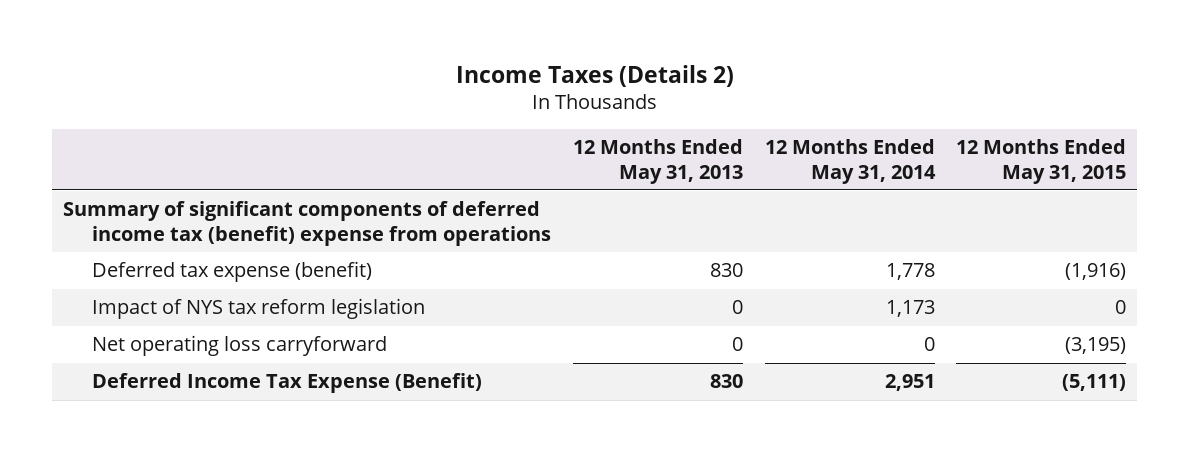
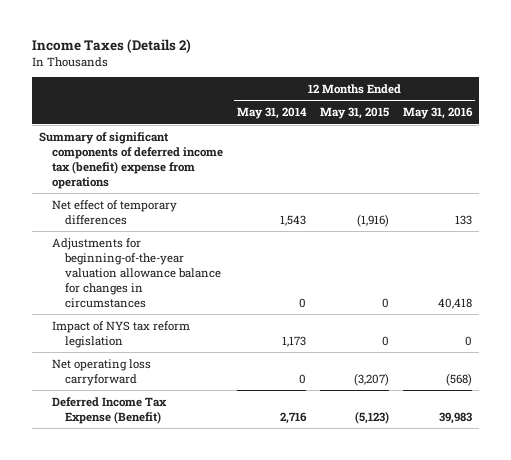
[572,138,743,184] 12 Months Ended May 31, 2013 -> none
none -> [402,107,473,120] May 31, 2016
[91,261,372,283] Deferred tax expense (benefit) -> none
none -> [52,199,178,225] Net effect of temporary differences
none -> [52,237,222,308] Adjustments for beginning-of-the-year valuation allowance balance for changes in circumstances
[1065,337,1127,355] (3,195) -> [354,372,390,386] (3,207)
[884,374,935,392] 2,951 -> [280,411,308,424] 2,716
[1062,374,1127,392] (5,111) -> [355,410,390,424] (5,123)

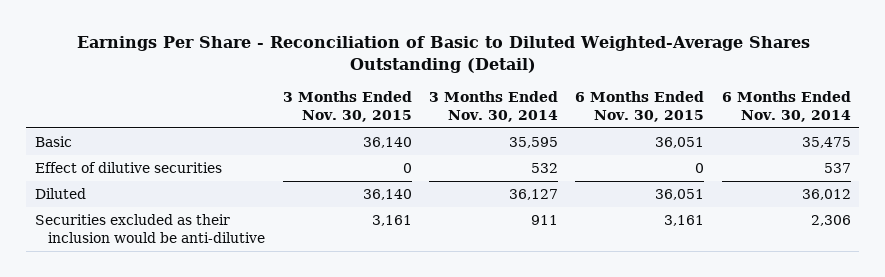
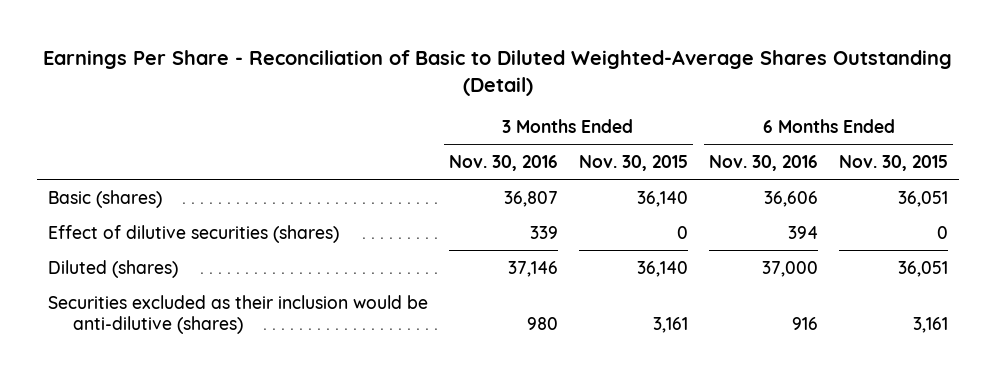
[429,91,559,122] 3 Months Ended Nov. 30, 2014 -> none
[721,91,851,122] 6 Months Ended Nov. 30, 2014 -> none
none -> [448,154,558,171] Nov. 30, 2016
none -> [709,154,819,171] Nov. 30, 2016
[34,136,72,148] Basic -> [47,189,162,208] Basic (shares)
[34,162,222,174] Effect of dilutive securities -> [47,224,339,243] Effect of dilutive securities (shares)
[34,188,86,200] Diluted -> [47,259,178,278] Diluted (shares)
[34,214,266,243] Securities excluded as their inclusion would be anti-dilutive -> [47,294,428,335] Securities excluded as their inclusion would be anti-dilutive (shares)

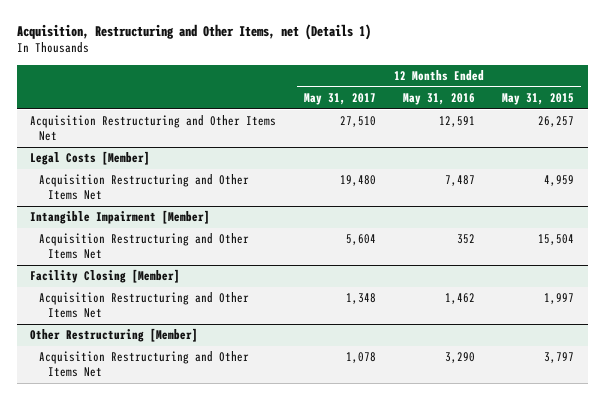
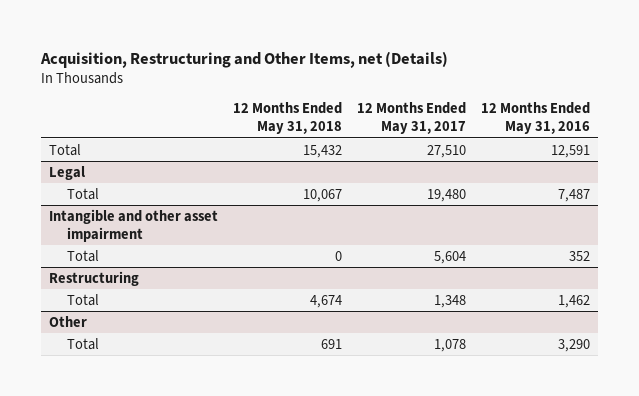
[16,23,371,40] Acquisition, Restructuring and Other Items, net (Details 1) -> [40,50,449,68] Acquisition, Restructuring and Other Items, net (Details)
[502,92,575,105] May 31, 2015 -> none
none -> [233,102,343,135] 12 Months Ended May 31, 2018
[30,115,277,141] Acquisition Restructuring and Other Items Net -> [49,143,82,156] Total
[30,151,151,166] Legal Costs [Member] -> [49,165,86,180] Legal
[39,174,250,200] Acquisition Restructuring and Other Items Net -> [66,187,99,200] Total
[30,210,211,225] Intangible Impairment [Member] -> [49,208,219,242] Intangible and other asset impairment
[39,233,250,259] Acquisition Restructuring and Other Items Net -> [66,249,99,262] Total
[30,269,181,284] Facility Closing [Member] -> [49,270,140,286] Restructuring
[39,292,250,318] Acquisition Restructuring and Other Items Net -> [66,293,99,306] Total
[30,328,199,343] Other Restructuring [Member] -> [49,315,88,327] Other
[39,351,250,377] Acquisition Restructuring and Other Items Net -> [66,337,99,350] Total

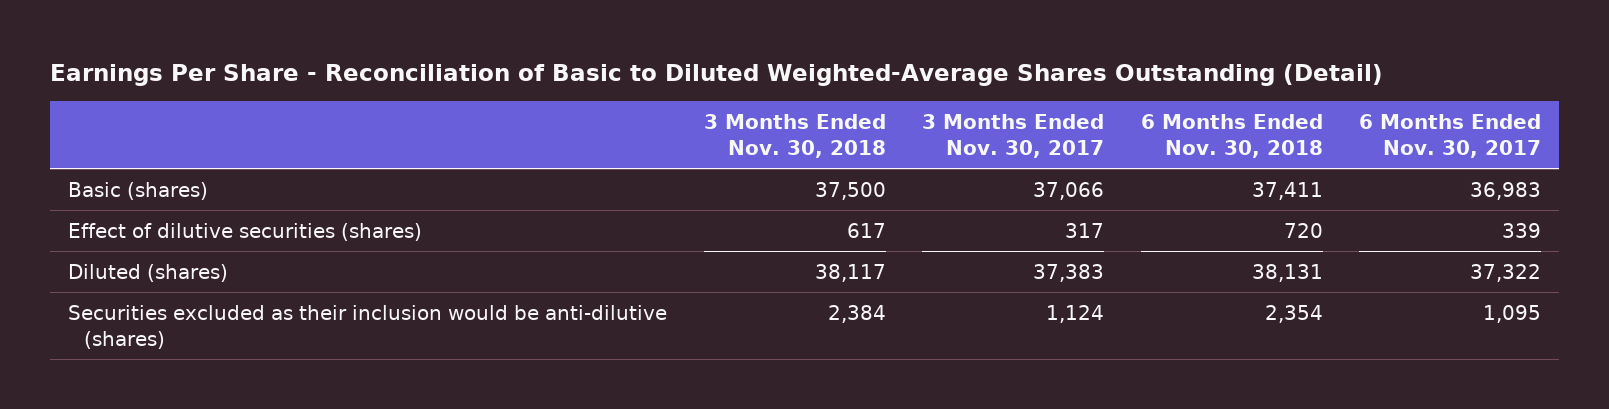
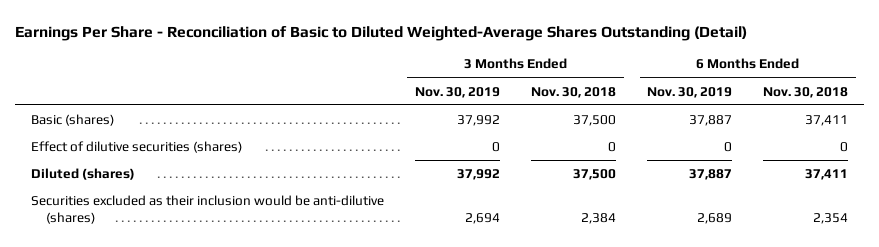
[922,114,1105,159] 3 Months Ended Nov. 30, 2017 -> none
[1358,114,1541,159] 6 Months Ended Nov. 30, 2017 -> none
none -> [415,86,501,98] Nov. 30, 2019
none -> [647,86,733,98] Nov. 30, 2019
[846,223,886,239] 617 -> [608,142,617,153] 0
[1283,223,1323,239] 720 -> [840,142,849,153] 0
[814,264,886,283] 38,117 -> [573,169,617,181] 37,500
[1251,264,1323,283] 38,131 -> [805,169,849,181] 37,411

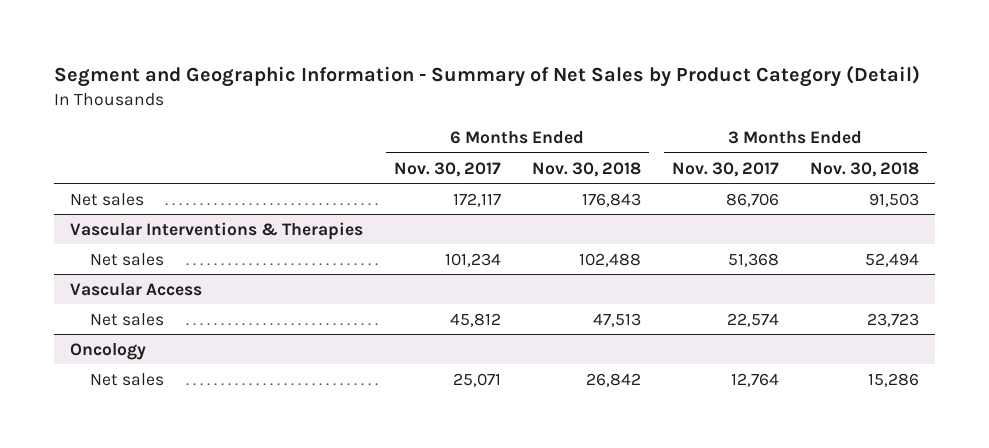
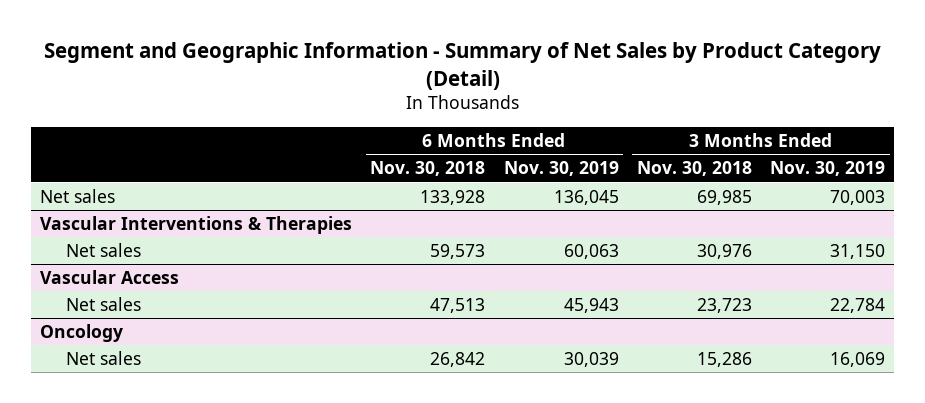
[393,161,501,177] Nov. 30, 2017 -> none
[671,161,779,177] Nov. 30, 2017 -> none
none -> [503,161,619,177] Nov. 30, 2019
none -> [770,161,886,177] Nov. 30, 2019
[581,192,641,207] 176,843 -> [420,190,486,206] 133,928
[868,192,919,207] 91,503 -> [696,190,752,206] 69,985
[578,252,641,267] 102,488 -> [430,244,486,260] 59,573
[864,252,919,267] 52,494 -> [696,244,752,260] 30,976

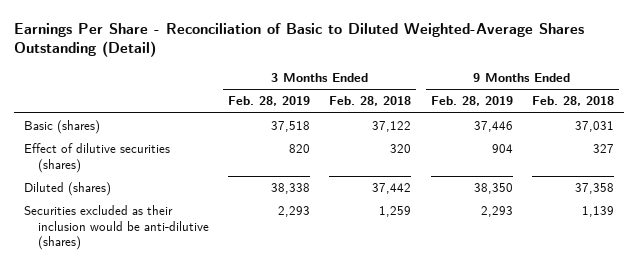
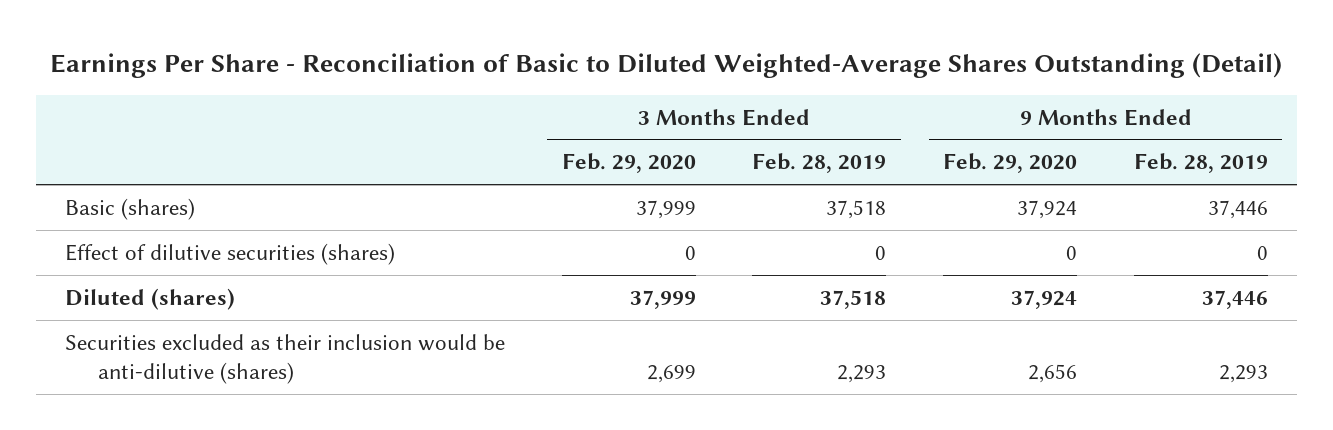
[329,96,412,107] Feb. 28, 2018 -> none
[531,96,614,107] Feb. 28, 2018 -> none
none -> [561,153,696,174] Feb. 29, 2020
none -> [943,153,1078,174] Feb. 29, 2020
[288,144,310,154] 820 -> [875,245,887,260] 0
[491,144,513,154] 904 -> [1257,245,1269,260] 0
[270,183,310,195] 38,338 -> [820,289,887,309] 37,518
[473,183,513,195] 38,350 -> [1202,289,1269,309] 37,446

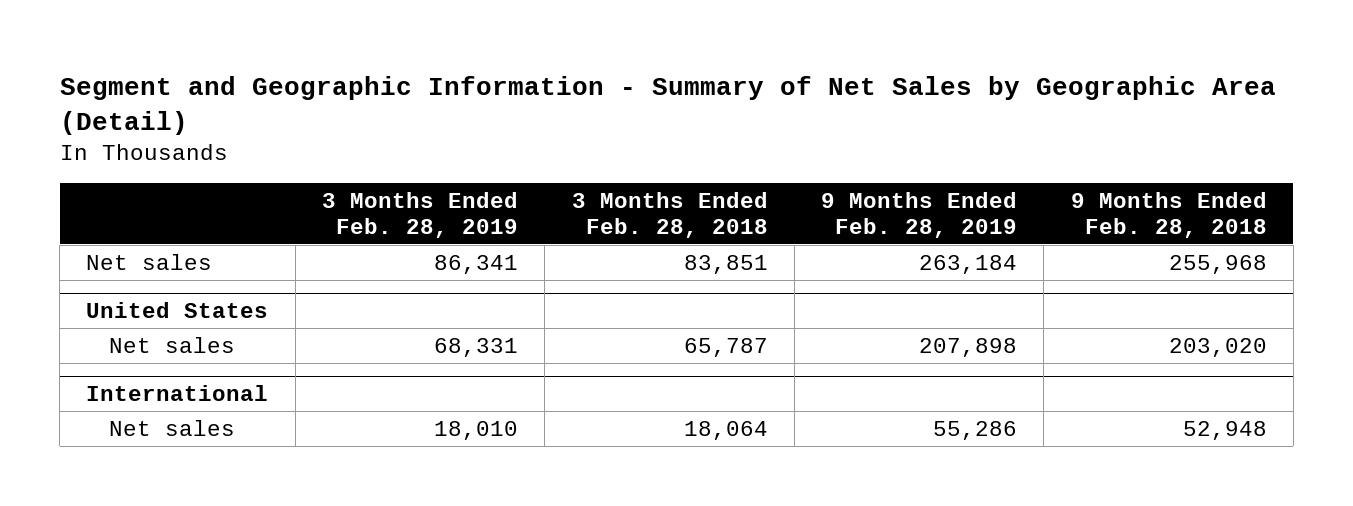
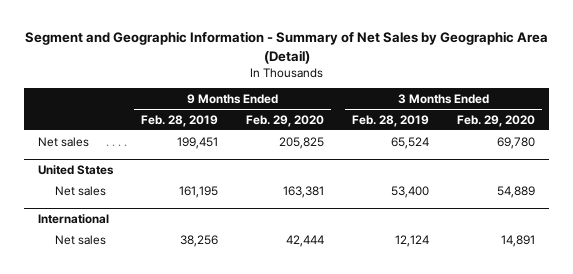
[571,191,768,238] 3 Months Ended Feb. 28, 2018 -> none
[1070,191,1267,238] 9 Months Ended Feb. 28, 2018 -> none
none -> [246,114,325,127] Feb. 29, 2020
none -> [456,114,535,127] Feb. 29, 2020
[433,254,518,274] 86,341 -> [391,136,430,149] 65,524
[919,254,1018,274] 263,184 -> [177,136,219,149] 199,451
[433,337,518,357] 68,331 -> [391,185,430,198] 53,400
[919,337,1018,357] 207,898 -> [179,185,219,198] 161,195
[433,420,518,440] 18,010 -> [395,234,430,247] 12,124
[933,420,1018,440] 55,286 -> [180,234,219,247] 38,256

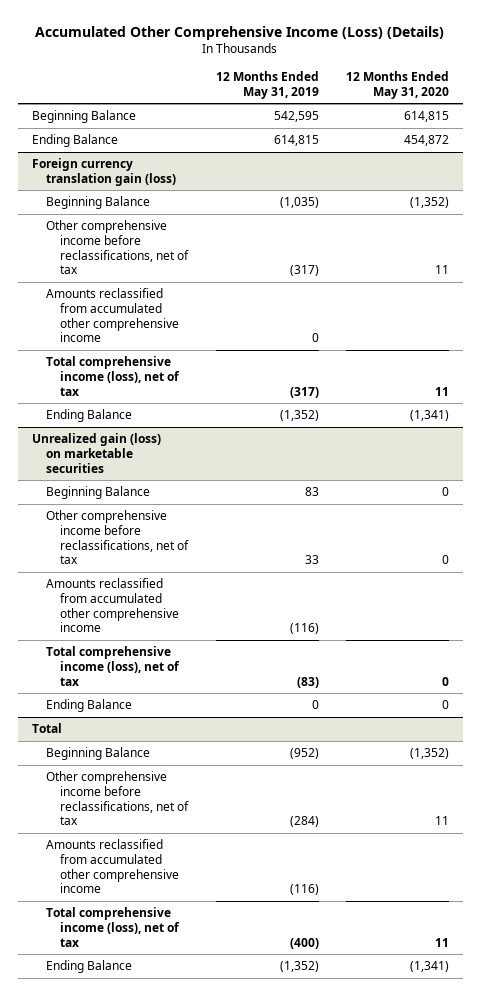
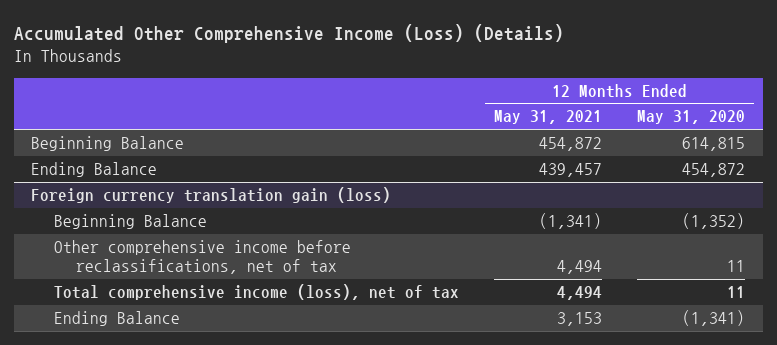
[215,71,319,99] 12 Months Ended May 31, 2019 -> none
none -> [494,110,603,125] May 31, 2021
[45,288,180,343] Amounts reclassified from accumulated other comprehensive income -> none
[31,433,161,473] Unrealized gain (loss) on marketable securities -> none
[45,486,150,500] Beginning Balance -> none
[45,510,190,565] Other comprehensive income before reclassifications, net of tax -> none
[45,578,180,633] Amounts reclassified from accumulated other comprehensive income -> none
[45,646,181,686] Total comprehensive income (loss), net of tax -> none
[45,699,132,713] Ending Balance -> none
[31,723,62,734] Total -> none
[45,747,150,761] Beginning Balance -> none
[45,771,190,826] Other comprehensive income before reclassifications, net of tax -> none
[45,839,180,894] Amounts reclassified from accumulated other comprehensive income -> none
[45,907,181,947] Total comprehensive income (loss), net of tax -> none
[45,960,132,974] Ending Balance -> none

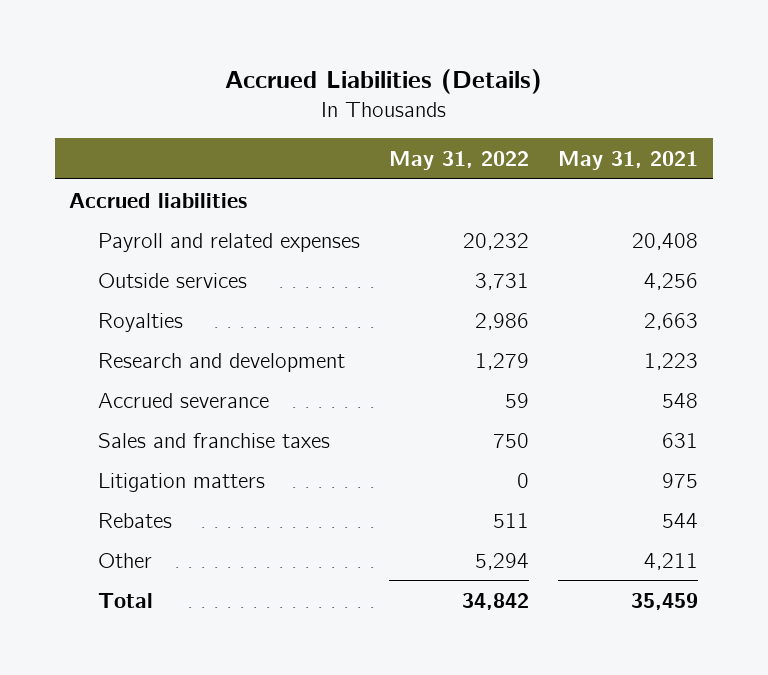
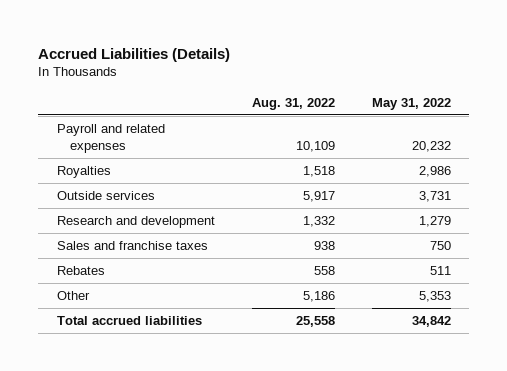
[558,151,699,171] May 31, 2021 -> none
none -> [251,97,335,110] Aug. 31, 2022
[69,192,248,208] Accrued liabilities -> none
[98,272,248,288] Outside services -> [56,191,155,201] Outside services
[98,392,270,408] Accrued severance -> none
[98,472,266,492] Litigation matters -> none
[475,552,530,570] 5,294 -> [418,291,451,303] 5,353
[98,592,154,608] Total -> [56,316,202,326] Total accrued liabilities

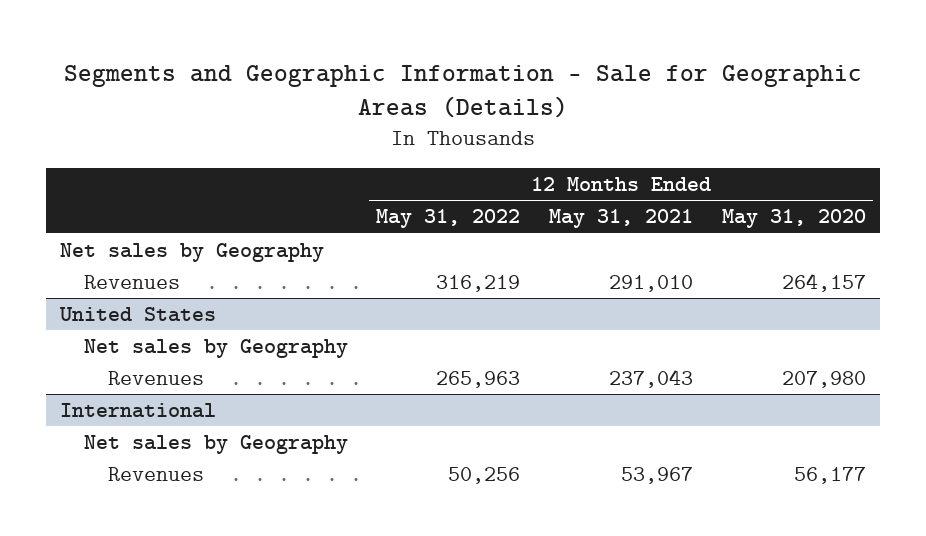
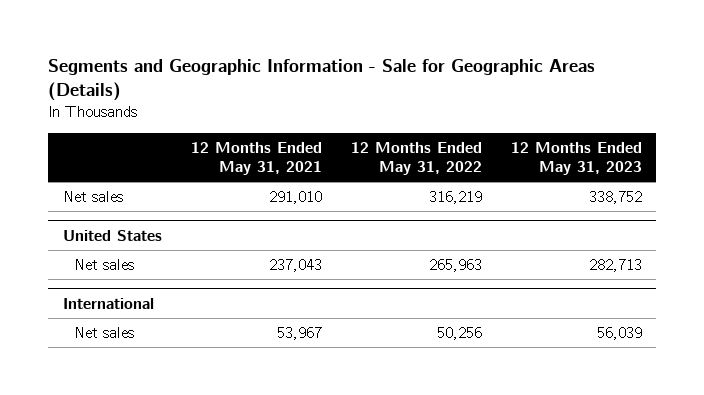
[721,209,866,229] May 31, 2020 -> none
none -> [510,141,642,176] 12 Months Ended May 31, 2023
[60,243,325,263] Net sales by Geography -> none
[83,275,180,290] Revenues -> [62,190,123,202] Net sales
[83,339,348,359] Net sales by Geography -> none
[107,371,204,386] Revenues -> [73,258,134,270] Net sales
[83,435,348,455] Net sales by Geography -> none
[107,467,204,482] Revenues -> [73,326,134,338] Net sales

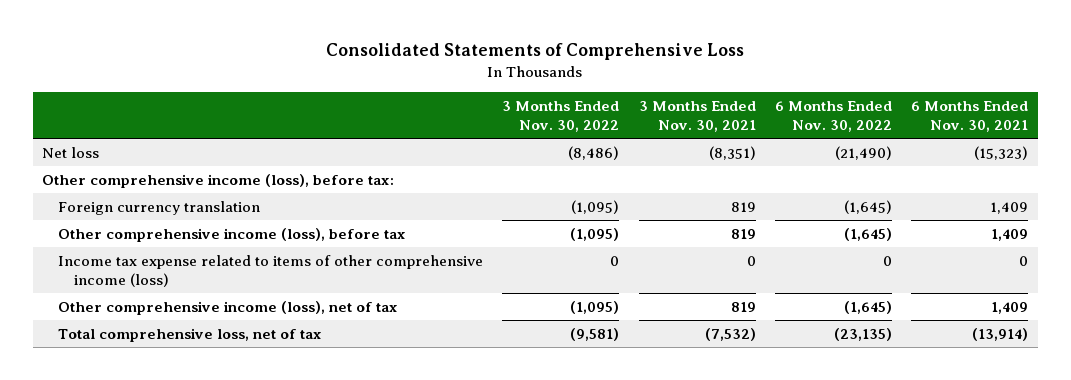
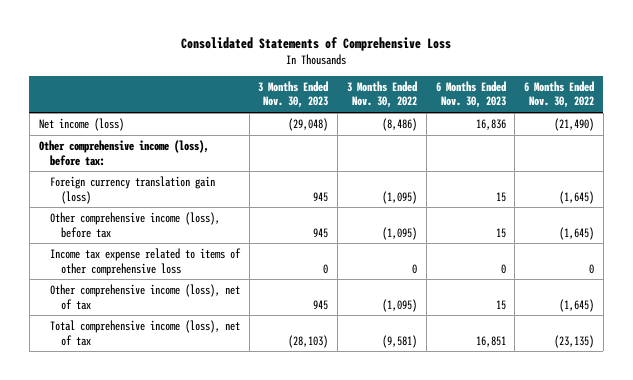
[638,100,756,132] 3 Months Ended Nov. 30, 2021 -> none
[911,100,1029,132] 6 Months Ended Nov. 30, 2021 -> none
none -> [258,80,329,109] 3 Months Ended Nov. 30, 2023
none -> [435,80,506,109] 6 Months Ended Nov. 30, 2023
[42,146,100,158] Net loss -> [38,118,124,132] Net income (loss)
[58,200,261,215] Foreign currency translation -> [49,176,215,204] Foreign currency translation gain (loss)
[58,254,484,287] Income tax expense related to items of other comprehensive income (loss) -> [49,248,241,276] Income tax expense related to items of other comprehensive loss
[58,327,323,342] Total comprehensive loss, net of tax -> [49,320,240,346] Total comprehensive income (loss), net of tax

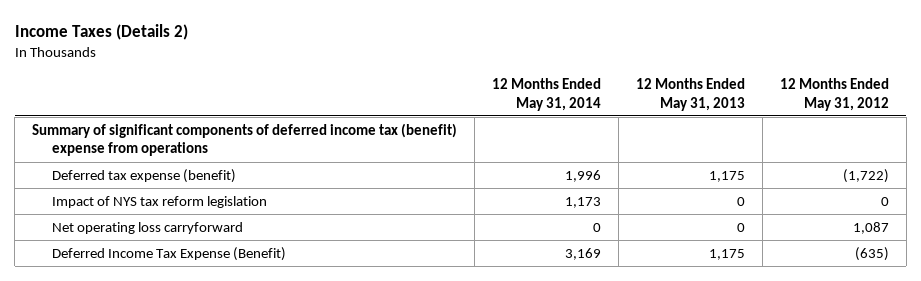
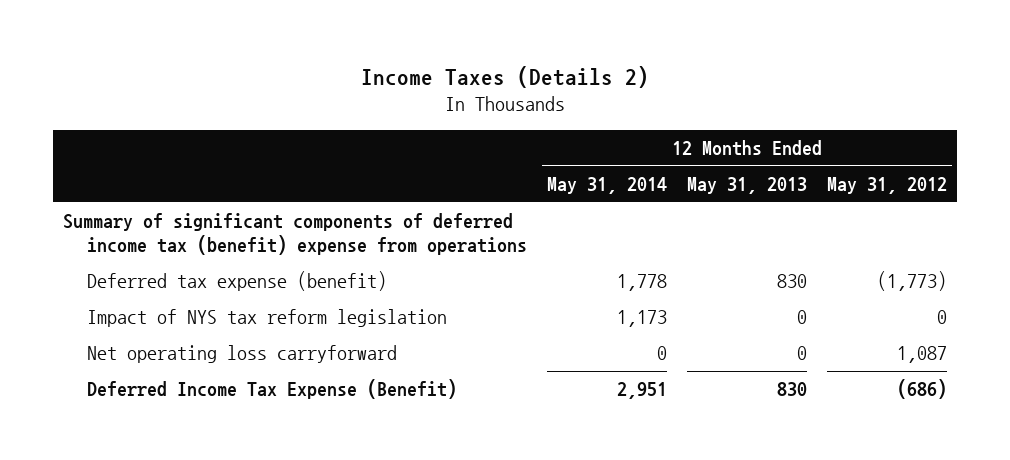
[564,169,601,182] 1,996 -> [616,274,667,292] 1,778
[708,170,745,182] 1,175 -> [776,274,807,289] 830
[842,168,889,183] (1,722) -> [876,271,947,292] (1,773)
[564,247,601,260] 3,169 -> [616,382,667,400] 2,951
[708,248,745,260] 1,175 -> [776,382,807,397] 830
[854,246,889,261] (635) -> [896,379,947,400] (686)

